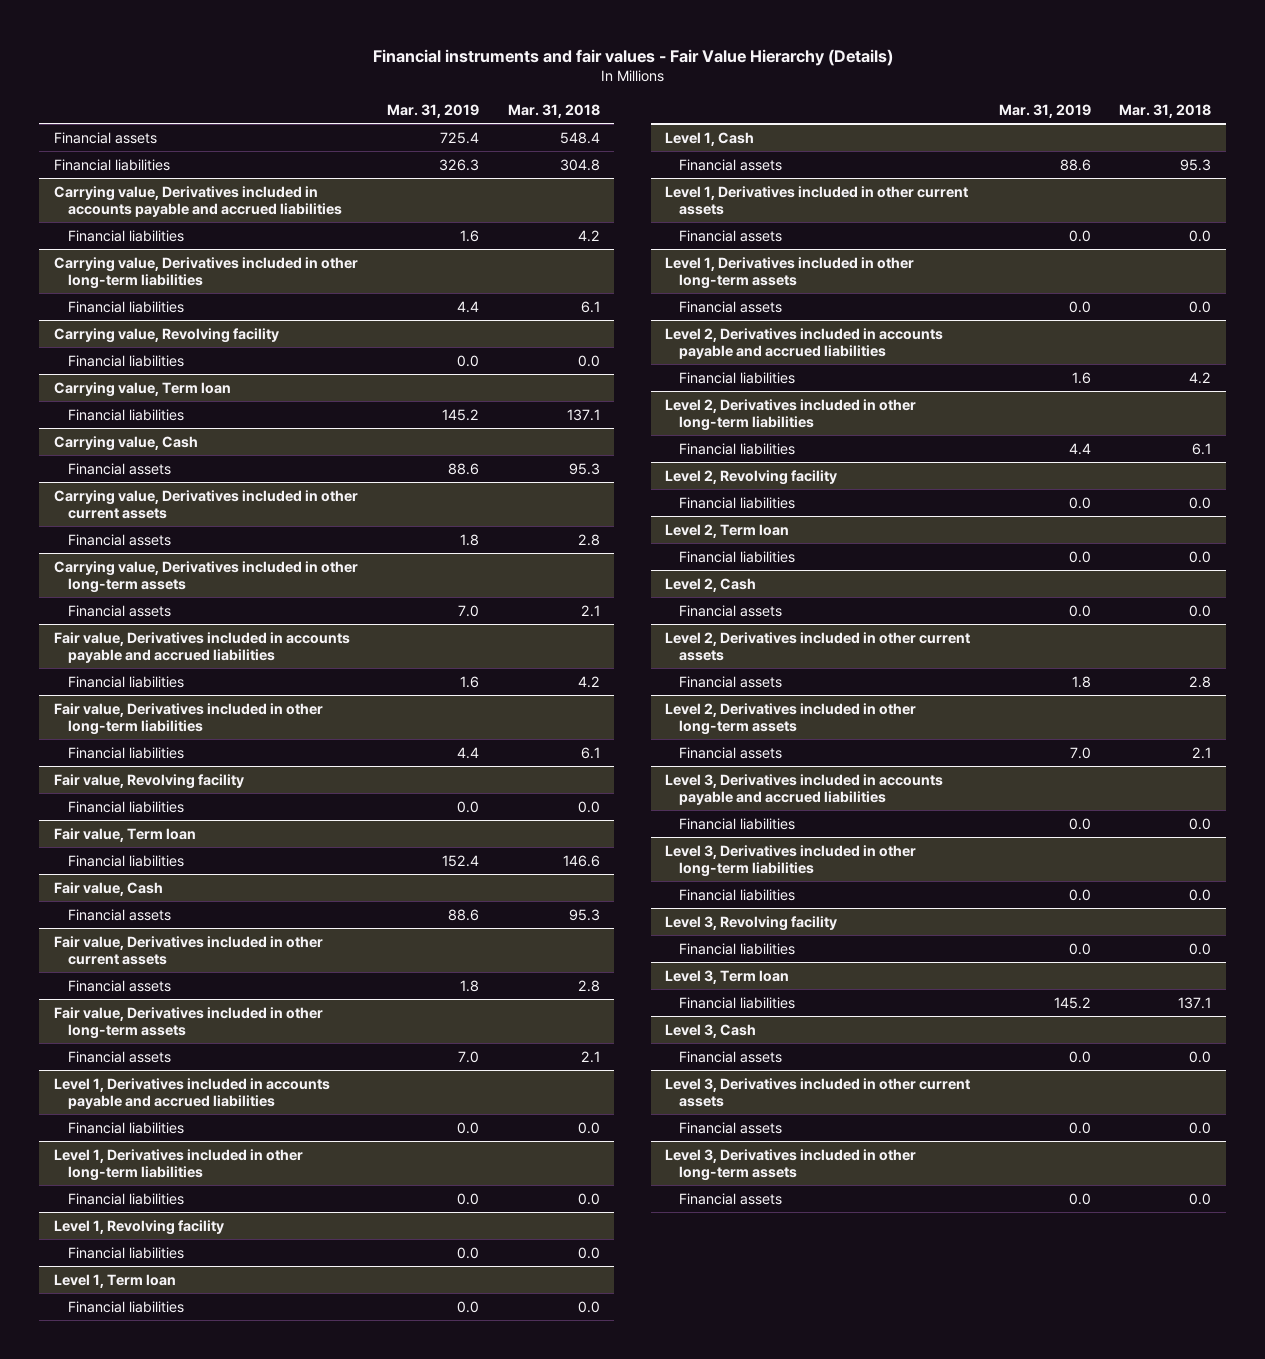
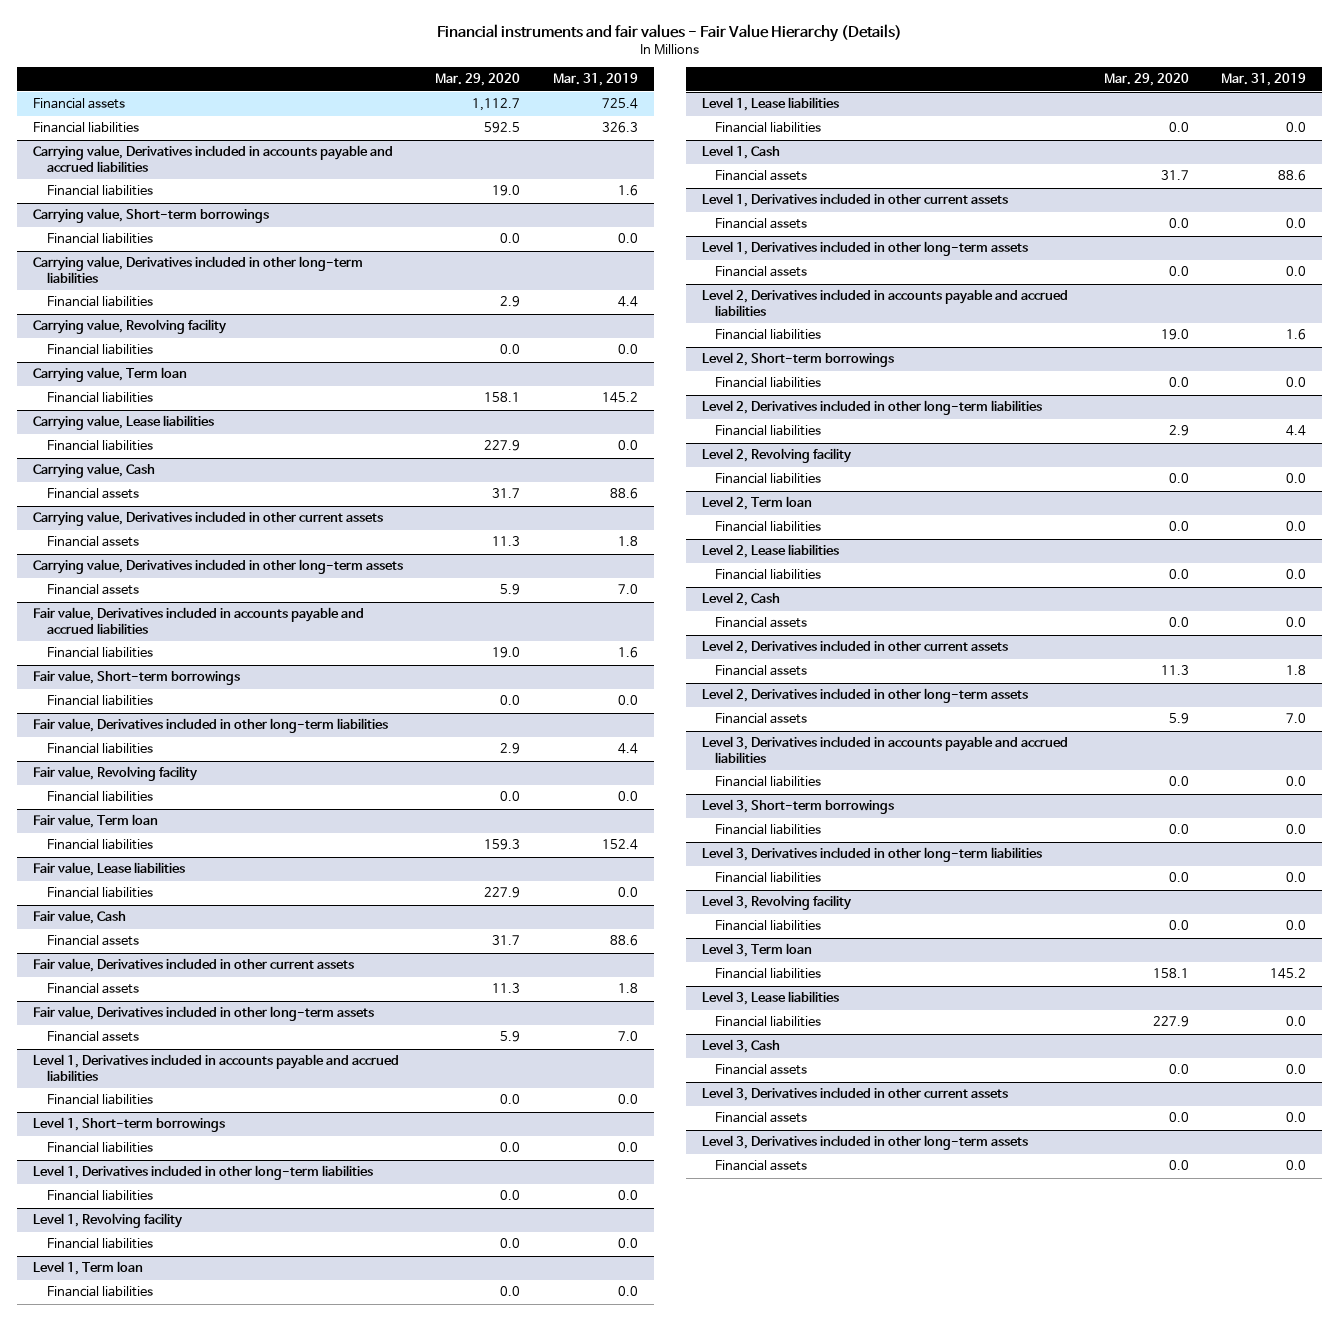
[507,103,600,118] Mar. 31, 2018 -> none
none -> [435,73,521,87] Mar. 29, 2020
none -> [33,208,270,224] Carrying value, Short-term borrowings
none -> [46,233,153,245] Financial liabilities
none -> [33,415,215,431] Carrying value, Lease liabilities
none -> [46,440,153,452] Financial liabilities
none -> [33,670,241,686] Fair value, Short-term borrowings
none -> [46,695,153,707] Financial liabilities
none -> [33,862,186,877] Fair value, Lease liabilities
none -> [46,887,153,899] Financial liabilities
none -> [33,1117,226,1133] Level 1, Short-term borrowings
none -> [46,1142,153,1154] Financial liabilities
none -> [701,97,839,112] Level 1, Lease liabilities
none -> [715,122,822,134] Financial liabilities
none -> [701,352,894,368] Level 2, Short-term borrowings
none -> [715,377,822,389] Financial liabilities
none -> [701,544,839,559] Level 2, Lease liabilities
none -> [715,569,822,581] Financial liabilities
none -> [701,799,894,815] Level 3, Short-term borrowings
none -> [715,824,822,836] Financial liabilities
none -> [701,991,839,1006] Level 3, Lease liabilities
none -> [715,1016,822,1028] Financial liabilities

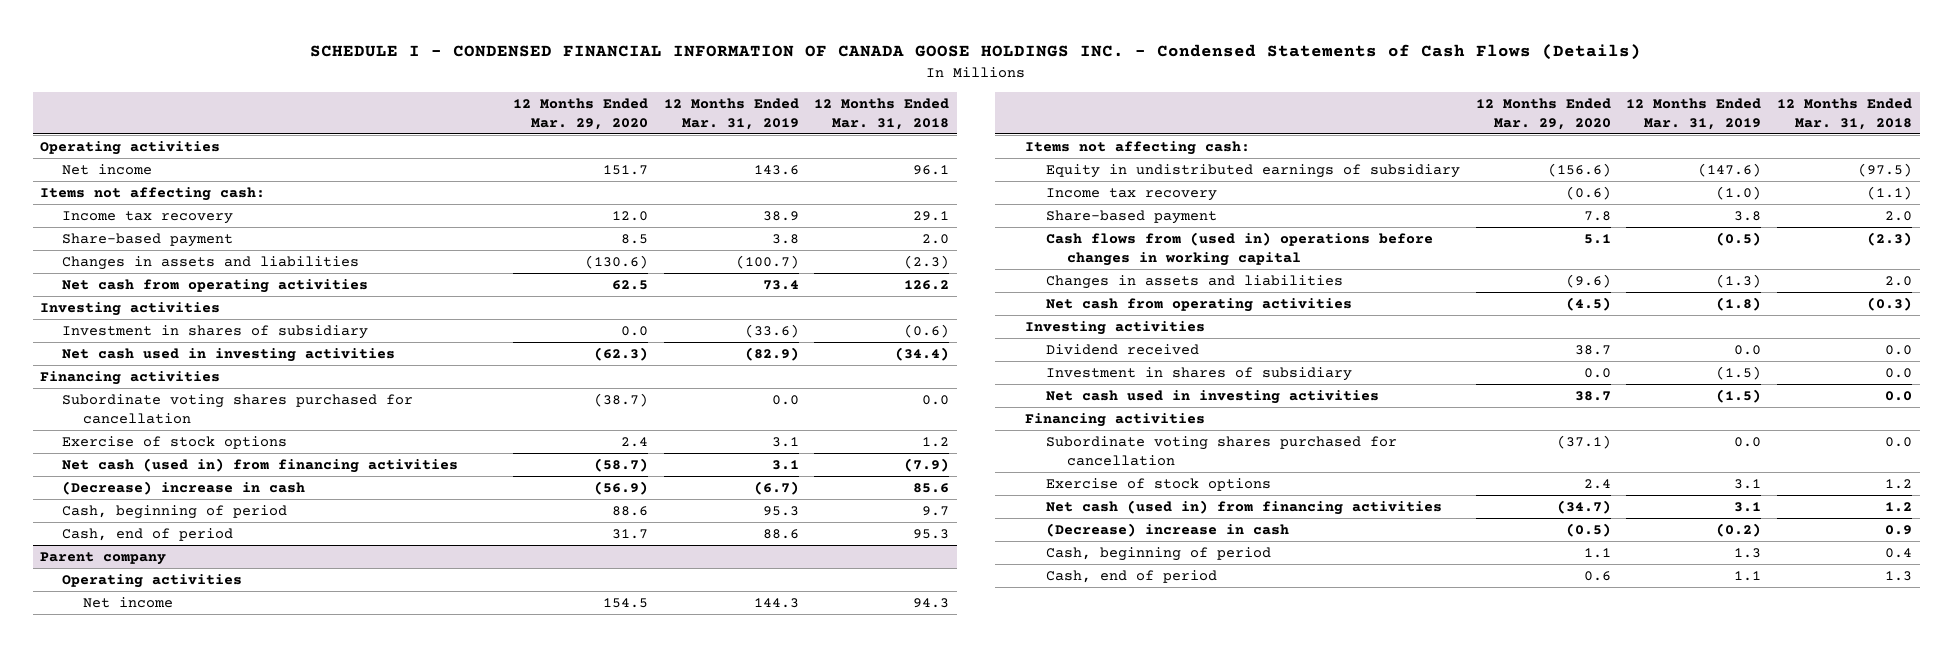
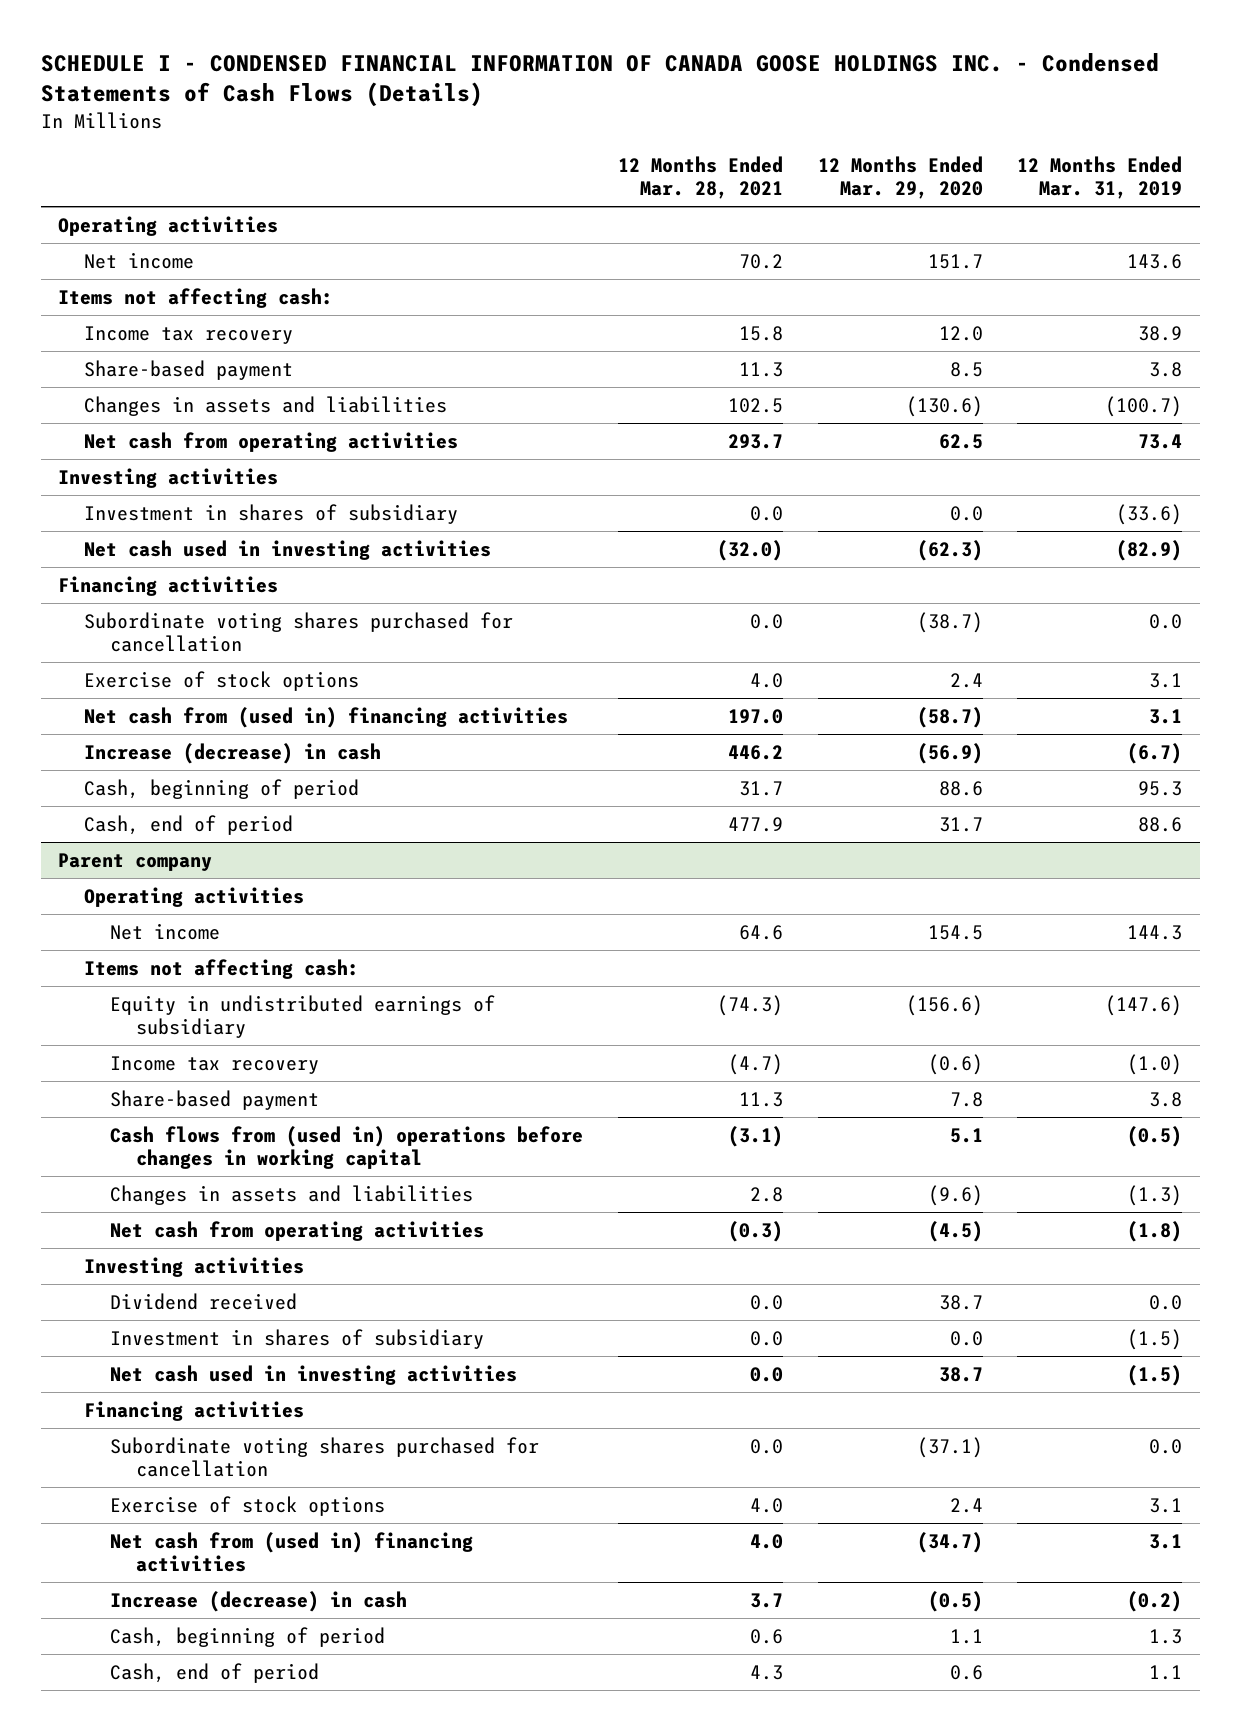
[814,97,950,130] 12 Months Ended Mar. 31, 2018 -> none
none -> [618,156,784,200] 12 Months Ended Mar. 28, 2021
[61,458,458,474] Net cash (used in) from financing activities -> [84,706,569,728] Net cash from (used in) financing activities
[61,481,305,496] (Decrease) increase in cash -> [84,742,382,764] Increase (decrease) in cash
[1046,500,1443,516] Net cash (used in) from financing activities -> [110,1531,474,1572] Net cash from (used in) financing activities
[1046,523,1290,538] (Decrease) increase in cash -> [110,1590,408,1612] Increase (decrease) in cash

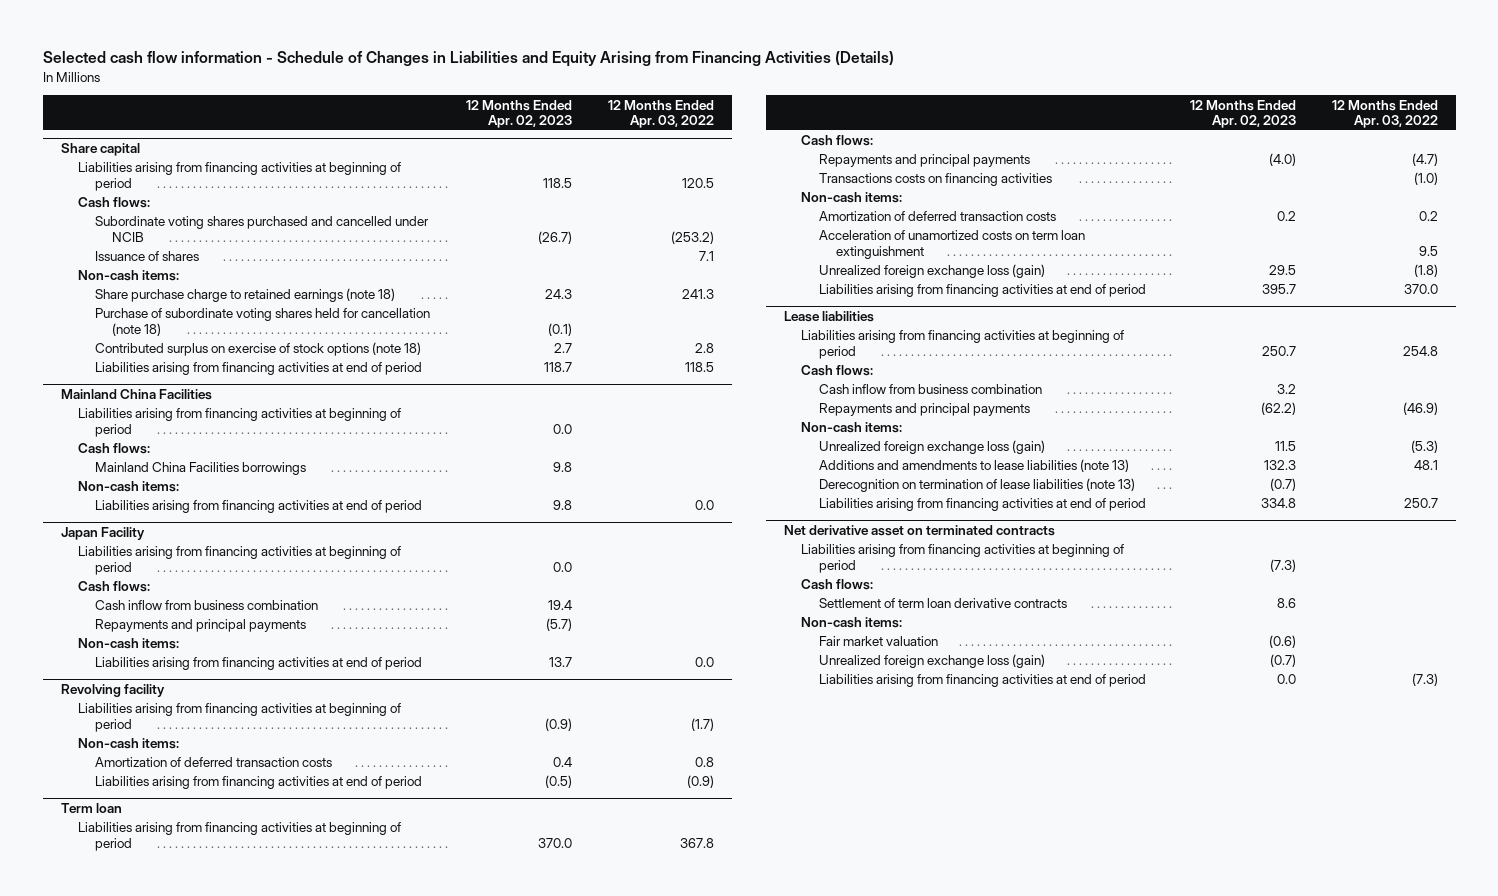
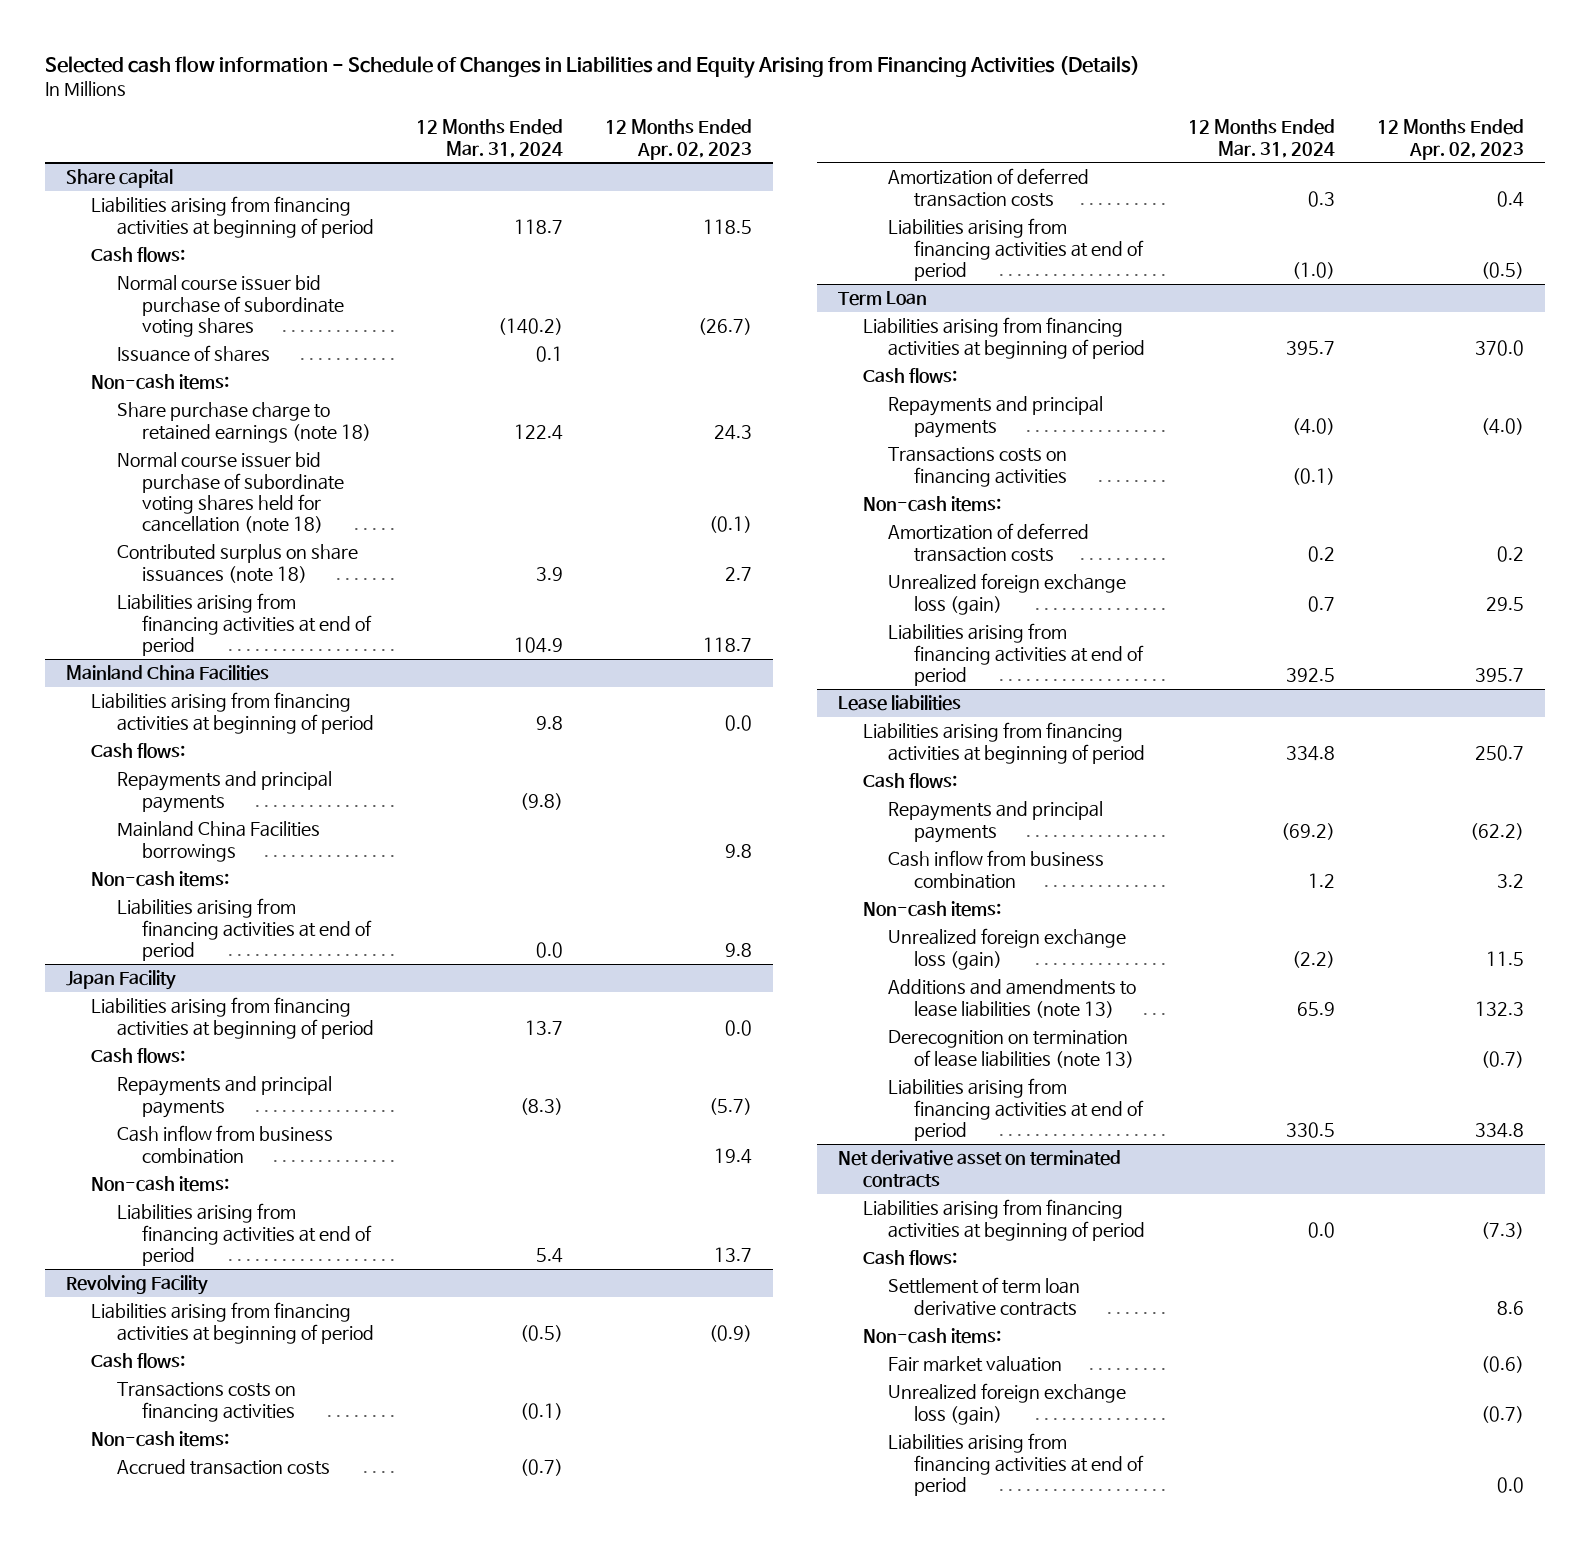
[608,99,715,129] 12 Months Ended Apr. 03, 2022 -> none
none -> [415,119,563,158] 12 Months Ended Mar. 31, 2024
[95,216,430,243] Subordinate voting shares purchased and cancelled under NCIB -> [116,275,345,338] Normal course issuer bid purchase of subordinate voting shares
[95,308,431,337] Purchase of subordinate voting shares held for cancellation (note 18) -> [116,452,345,534] Normal course issuer bid purchase of subordinate voting shares held for cancellation (note 18)
[95,342,422,357] Contributed surplus on exercise of stock options (note 18) -> [116,544,358,583] Contributed surplus on share issuances (note 18)
none -> [116,771,332,813] Repayments and principal payments
[95,600,319,611] Cash inflow from business combination -> [116,1125,333,1164] Cash inflow from business combination
[60,684,165,698] Revolving facility -> [65,1275,208,1296] Revolving Facility
none -> [91,1353,186,1369] Cash flows:
none -> [116,1382,296,1422] Transactions costs on financing activities
none -> [116,1459,330,1476] Accrued transaction costs
[60,803,122,814] Term loan -> [837,291,927,307] Term Loan
[818,230,1085,260] Acceleration of unamortized costs on term loan extinguishment -> none
[818,384,1042,395] Cash inflow from business combination -> [888,850,1105,889] Cash inflow from business combination

